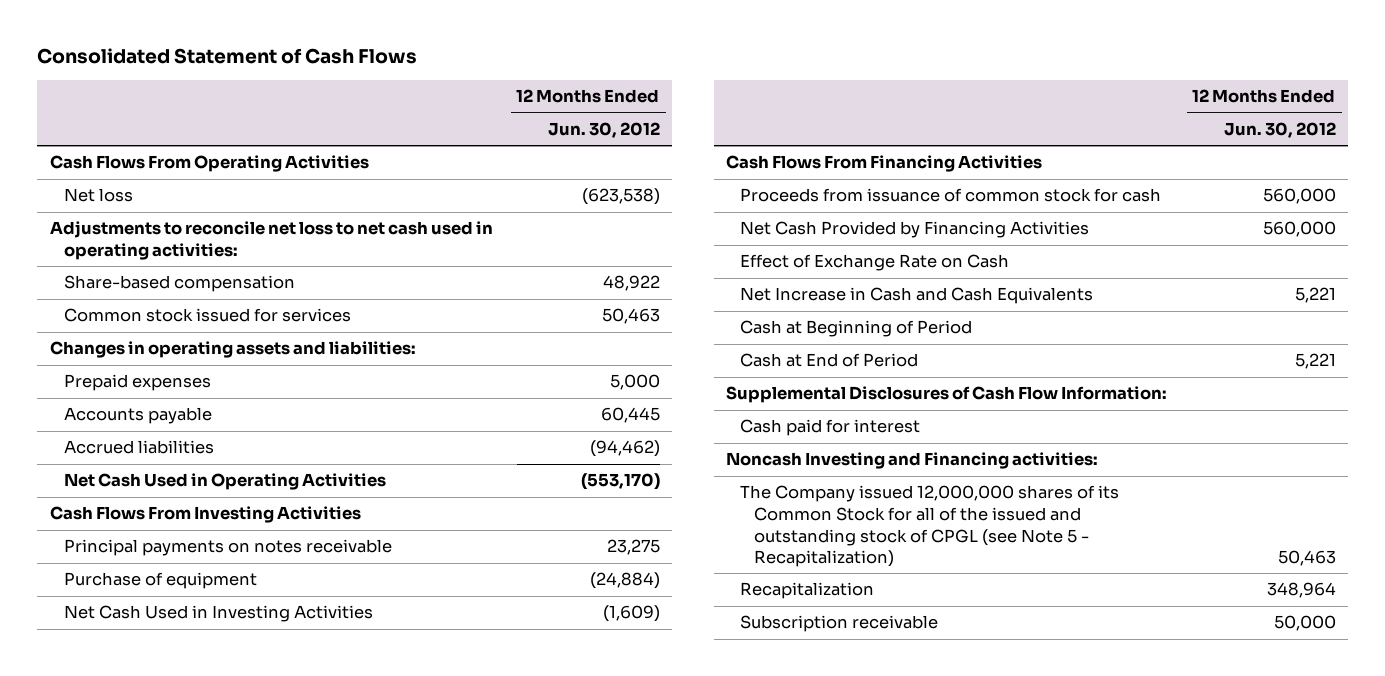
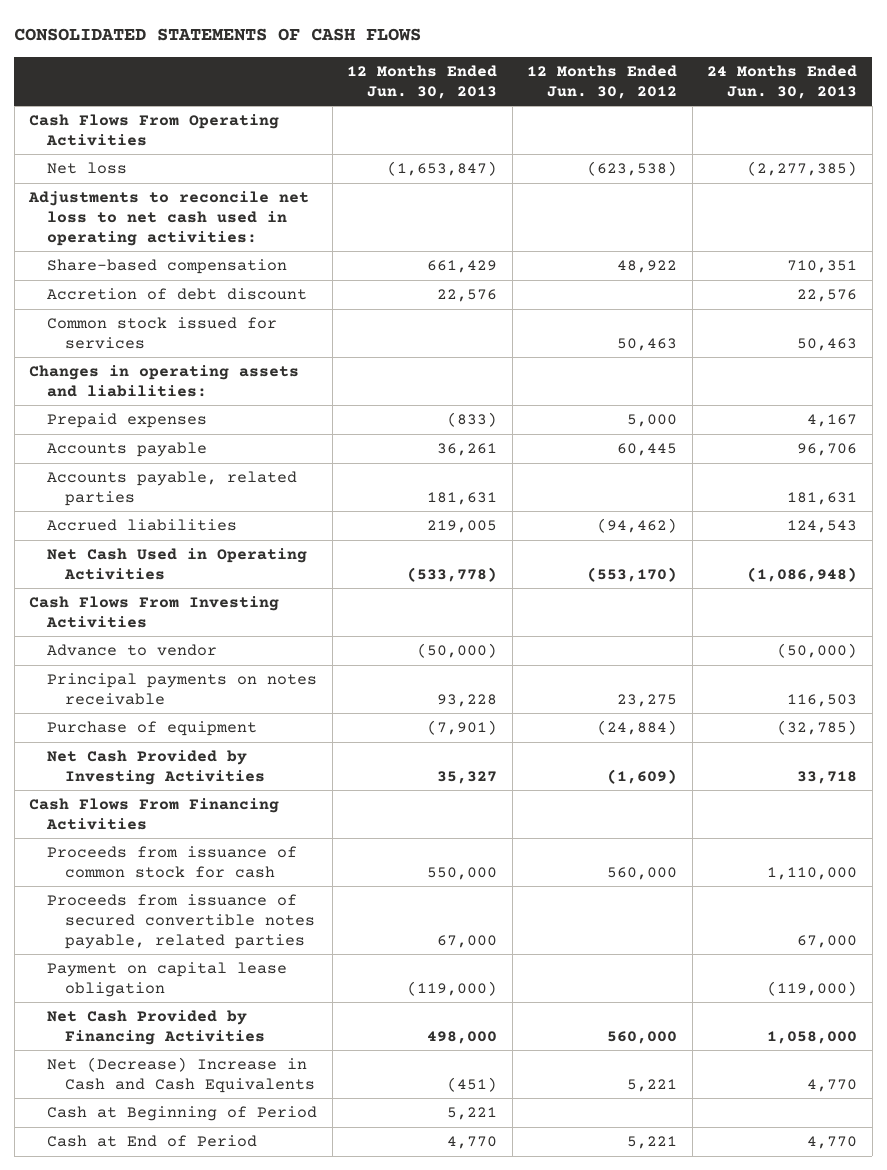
[37,48,418,65] Consolidated Statement of Cash Flows -> [14,28,422,42] CONSOLIDATED STATEMENTS OF CASH FLOWS
none -> [347,65,498,99] 12 Months Ended Jun. 30, 2013
none -> [707,65,858,99] 24 Months Ended Jun. 30, 2013
none -> [47,288,308,301] Accretion of debt discount
none -> [47,471,298,506] Accounts payable, related parties
none -> [47,644,218,657] Advance to vendor
[63,605,373,623] Net Cash Used in Investing Activities -> [47,750,266,785] Net Cash Provided by Investing Activities
none -> [47,894,316,949] Proceeds from issuance of secured convertible notes payable, related parties
none -> [47,962,288,997] Payment on capital lease obligation
[739,254,1009,272] Effect of Exchange Rate on Cash -> none
[739,287,1093,305] Net Increase in Cash and Cash Equivalents -> [47,1057,316,1093] Net (Decrease) Increase in Cash and Cash Equivalents
[725,386,1167,404] Supplemental Disclosures of Cash Flow Information: -> none
[739,419,920,437] Cash paid for interest -> none
[725,452,1098,470] Noncash Investing and Financing activities: -> none
[739,485,1119,568] The Company issued 12,000,000 shares of its Common Stock for all of the issued and outstanding stock of CPGL (see Note 5 - Recapitalization) -> none
[739,582,874,600] Recapitalization -> none
[739,615,938,633] Subscription receivable -> none

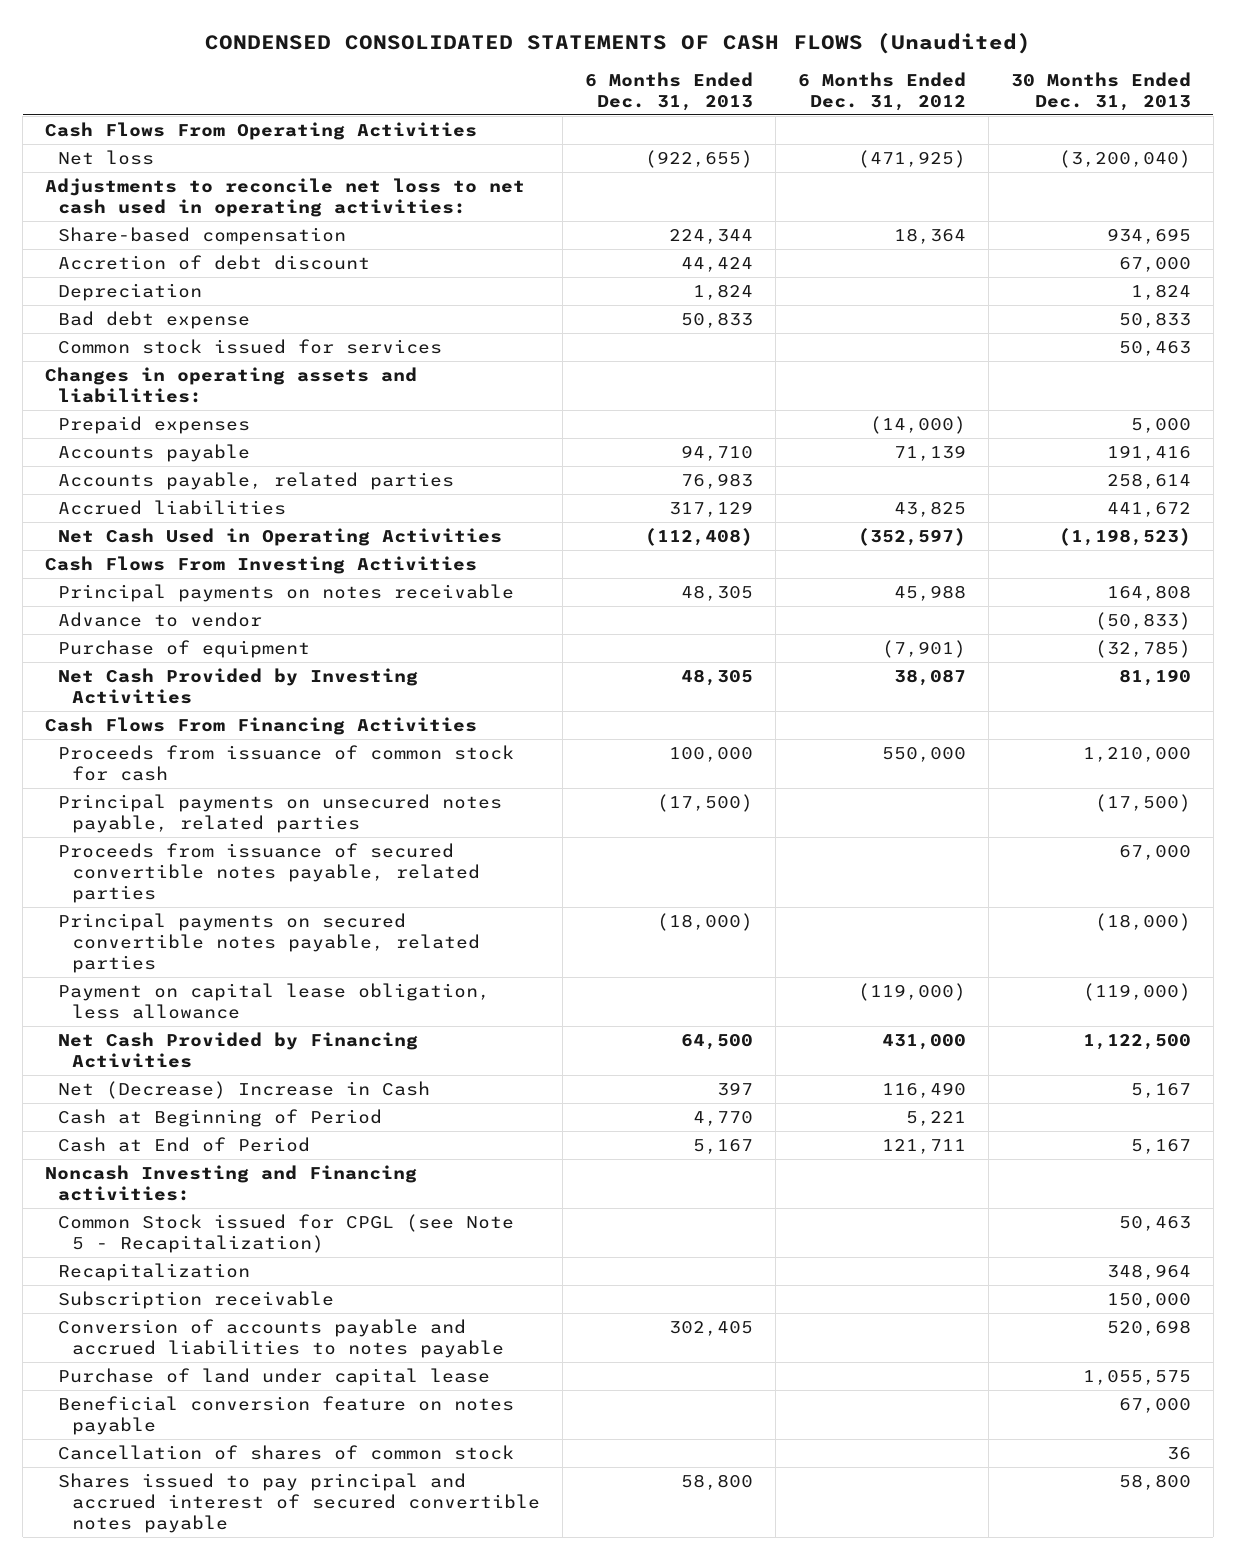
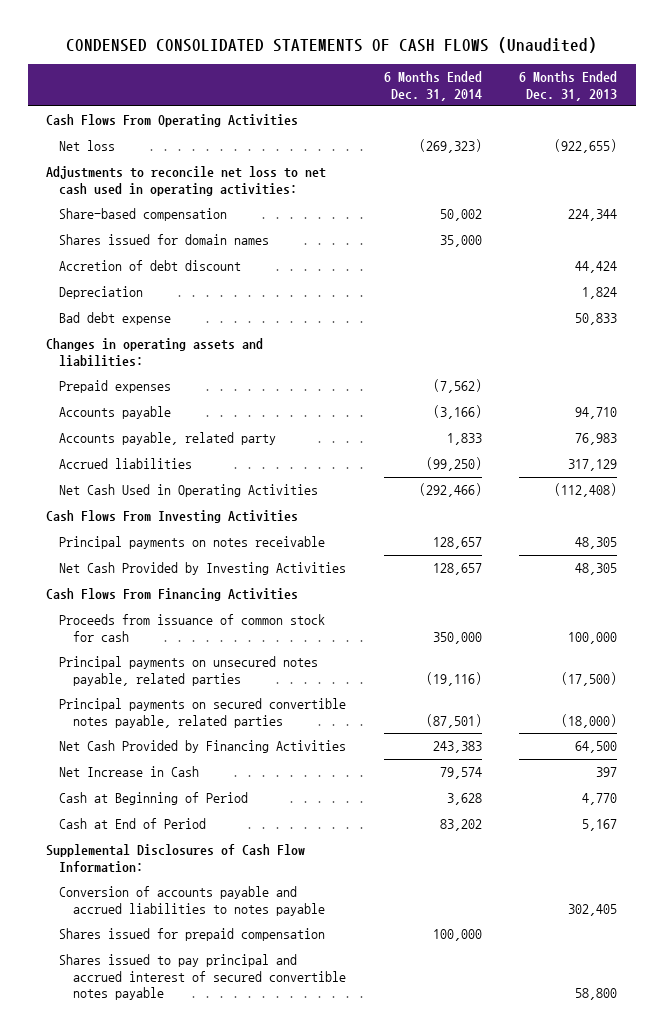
[797,71,966,111] 6 Months Ended Dec. 31, 2012 -> none
[1010,71,1191,111] 30 Months Ended Dec. 31, 2013 -> none
none -> [383,71,482,101] 6 Months Ended Dec. 31, 2014
none -> [59,234,270,246] Shares issued for domain names
[58,338,443,354] Common stock issued for services -> none
[58,471,455,490] Accounts payable, related parties -> [59,432,277,446] Accounts payable, related party
[58,611,263,627] Advance to vendor -> none
[58,639,311,658] Purchase of equipment -> none
[58,842,480,903] Proceeds from issuance of secured convertible notes payable, related parties -> none
[58,982,491,1019] Payment on capital lease obligation, less allowance -> none
[58,1080,431,1099] Net (Decrease) Increase in Cash -> [59,766,200,778] Net Increase in Cash
[45,1164,418,1201] Noncash Investing and Financing activities: -> none
[58,1213,515,1253] Common Stock issued for CPGL (see Note 5 - Recapitalization) -> none
[58,1262,251,1281] Recapitalization -> none
[58,1290,335,1309] Subscription receivable -> none
none -> [46,844,306,873] Supplemental Disclosures of Cash Flow Information:
[58,1367,491,1386] Purchase of land under capital lease -> none
[58,1395,515,1435] Beneficial conversion feature on notes payable -> none
[58,1444,515,1460] Cancellation of shares of common stock -> none
none -> [59,928,326,942] Shares issued for prepaid compensation

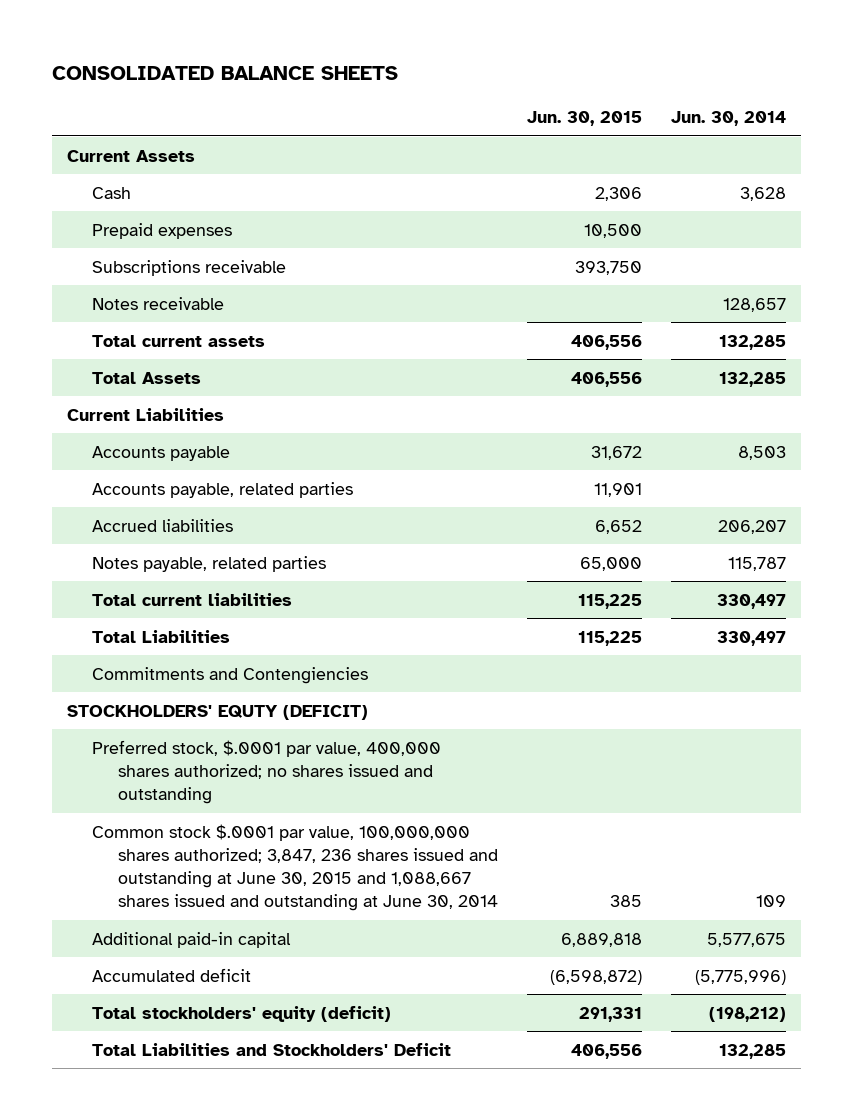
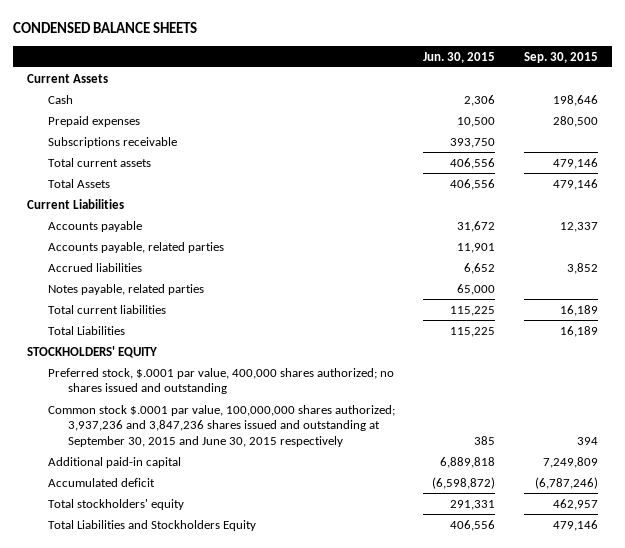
[52,66,399,81] CONSOLIDATED BALANCE SHEETS -> [13,22,198,34] CONDENSED BALANCE SHEETS
[671,111,787,127] Jun. 30, 2014 -> none
none -> [523,51,598,63] Sep. 30, 2015
[92,296,225,310] Notes receivable -> none
[92,666,369,684] Commitments and Contengiencies -> none
[66,704,368,720] STOCKHOLDERS' EQUTY (DEFICIT) -> [27,345,158,358] STOCKHOLDERS' EQUITY
[92,823,498,912] Common stock $.0001 par value, 100,000,000 shares authorized; 3,847, 236 shares issued and outstanding at June 30, 2015 and 1,088,667 shares issued and outstanding at June 30, 2014 -> [47,404,395,448] Common stock $.0001 par value, 100,000,000 shares authorized; 3,937,236 and 3,847,236 shares issued and outstanding at September 30, 2015 and June 30, 2015 respectively
[92,1005,392,1022] Total stockholders' equity (deficit) -> [47,498,184,510] Total stockholders' equity
[92,1042,452,1056] Total Liabilities and Stockholders' Deficit -> [47,519,256,531] Total Liabilities and Stockholders Equity

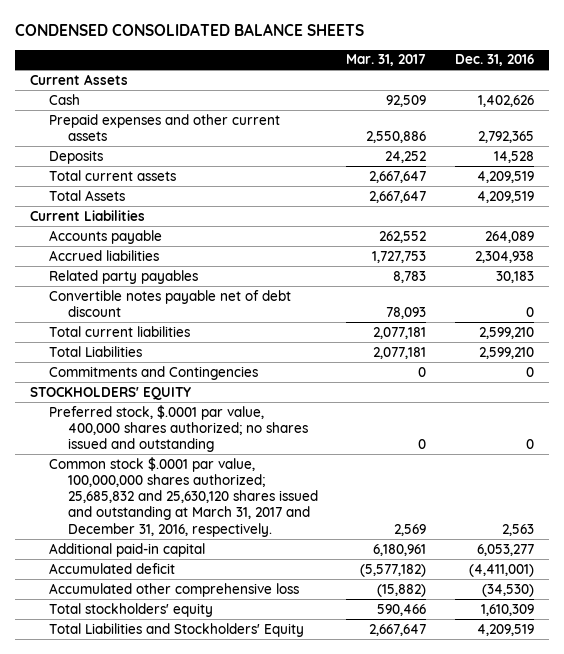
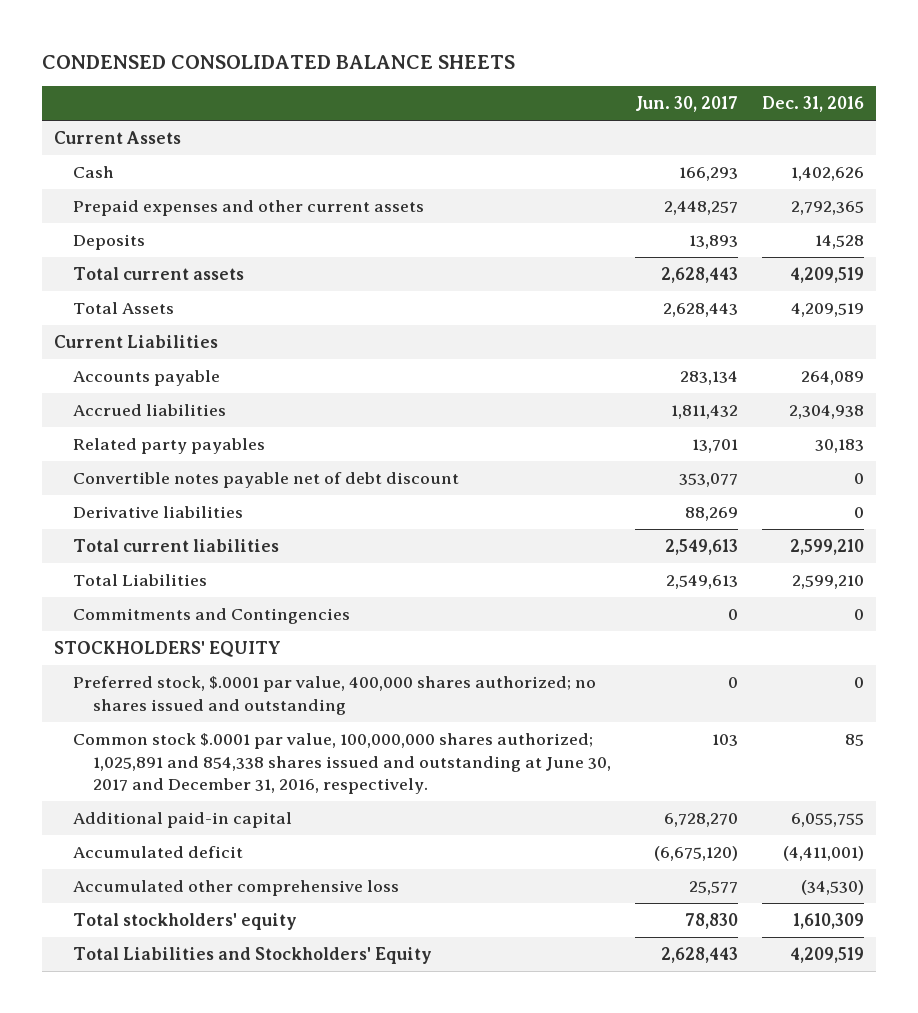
[346,54,427,67] Mar. 31, 2017 -> none
none -> [634,96,738,113] Jun. 30, 2017
none -> [73,506,244,519] Derivative liabilities
[48,456,318,537] Common stock $.0001 par value, 100,000,000 shares authorized; 25,685,832 and 25,630,120 shares issued and outstanding at March 31, 2017 and December 31, 2016, respectively. -> [73,733,611,794] Common stock $.0001 par value, 100,000,000 shares authorized; 1,025,891 and 854,338 shares issued and outstanding at June 30, 2017 and December 31, 2016, respectively.
[502,523,535,536] 2,563 -> [844,734,864,747] 85
[477,543,535,556] 6,053,277 -> [790,813,864,828] 6,055,755

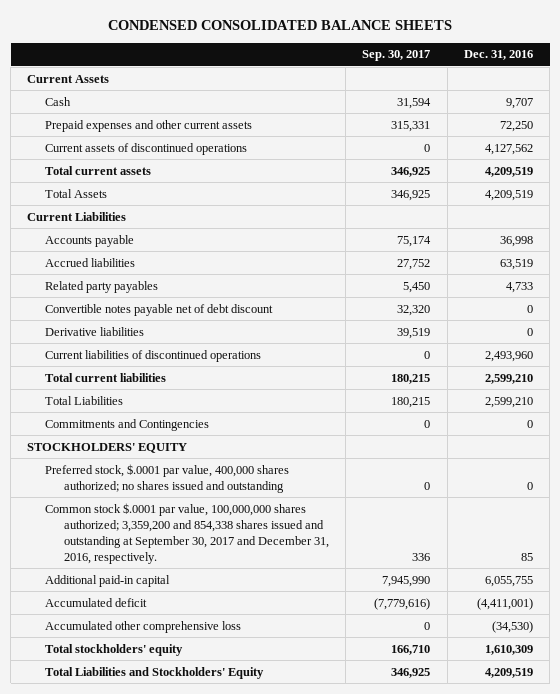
[634,96,738,113] Jun. 30, 2017 -> none
none -> [362,50,431,62] Sep. 30, 2017
[73,234,146,251] Deposits -> none
[790,167,864,182] 1,402,626 -> [505,97,533,109] 9,707
[790,201,864,216] 2,792,365 -> [499,120,533,132] 72,250
none -> [45,142,248,155] Current assets of discontinued operations
[800,371,864,386] 264,089 -> [499,235,533,247] 36,998
[788,405,864,420] 2,304,938 -> [499,258,533,270] 63,519
[814,439,864,454] 30,183 -> [505,281,533,293] 4,733
none -> [45,349,262,362] Current liabilities of discontinued operations
[73,733,611,794] Common stock $.0001 par value, 100,000,000 shares authorized; 1,025,891 and 854,338 shares issued and outstanding at June 30, 2017 and December 31, 2016, respectively. -> [45,502,329,564] Common stock $.0001 par value, 100,000,000 shares authorized; 3,359,200 and 854,338 shares issued and outstanding at September 30, 2017 and December 31, 2016, respectively.

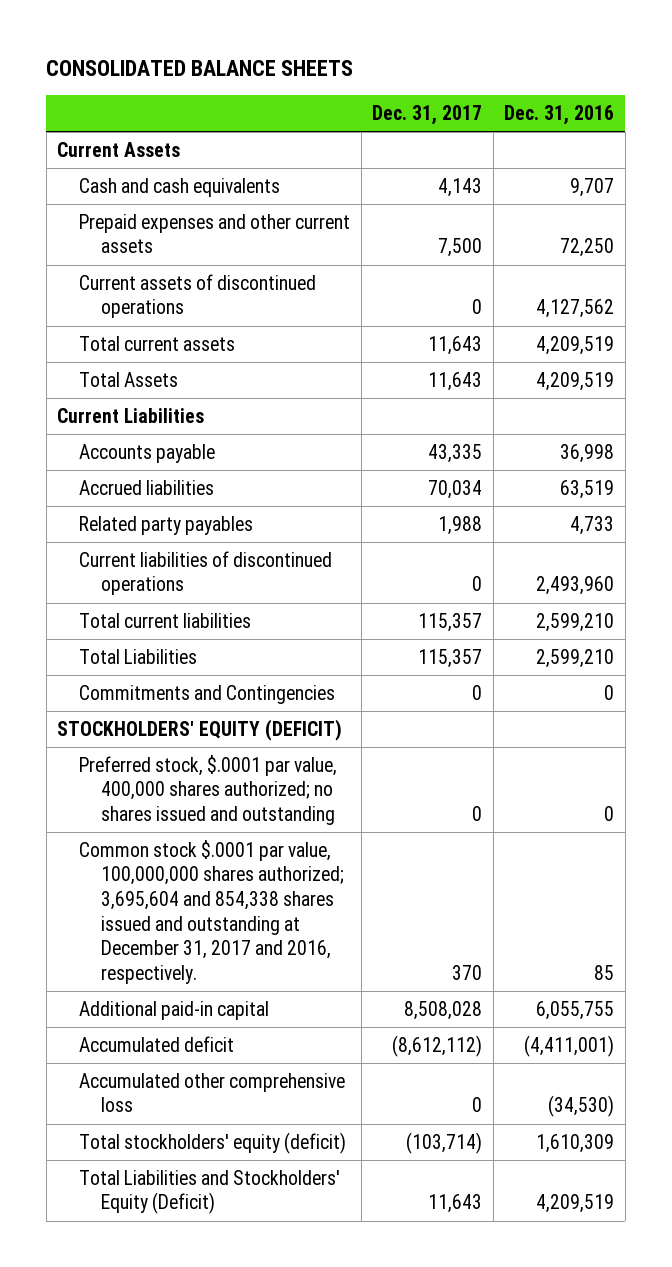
[108,20,453,31] CONDENSED CONSOLIDATED BALANCE SHEETS -> [46,59,354,76] CONSOLIDATED BALANCE SHEETS
[362,50,431,62] Sep. 30, 2017 -> none
none -> [372,105,483,126] Dec. 31, 2017
[45,96,72,106] Cash -> [79,177,281,197] Cash and cash equivalents
[45,303,274,316] Convertible notes payable net of debt discount -> none
[45,326,145,336] Derivative liabilities -> none
[27,442,188,453] STOCKHOLDERS' EQUITY -> [57,718,343,741] STOCKHOLDERS' EQUITY (DEFICIT)
[45,502,329,564] Common stock $.0001 par value, 100,000,000 shares authorized; 3,359,200 and 854,338 shares issued and outstanding at September 30, 2017 and December 31, 2016, respectively. -> [79,839,345,984] Common stock $.0001 par value, 100,000,000 shares authorized; 3,695,604 and 854,338 shares issued and outstanding at December 31, 2017 and 2016, respectively.
[45,643,184,656] Total stockholders' equity -> [79,1131,347,1154] Total stockholders' equity (deficit)
[45,666,265,679] Total Liabilities and Stockholders' Equity -> [79,1169,341,1215] Total Liabilities and Stockholders' Equity (Deficit)

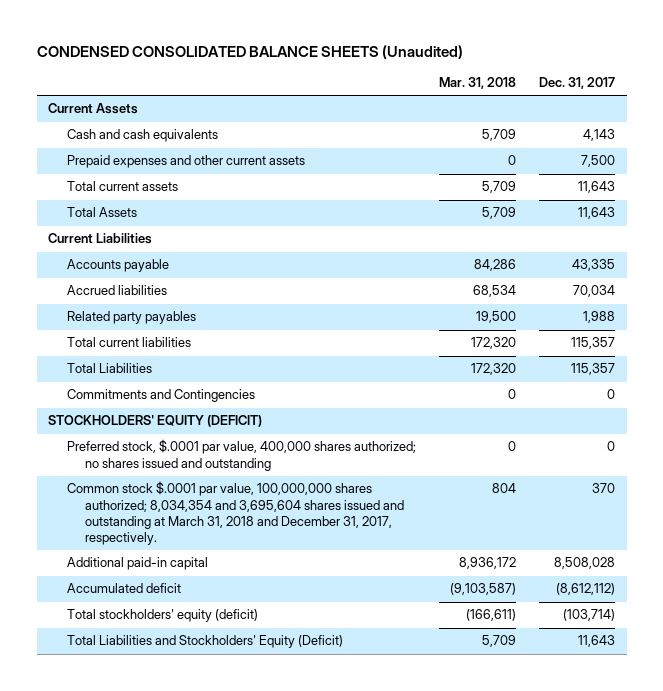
[46,59,354,76] CONSOLIDATED BALANCE SHEETS -> [36,44,463,59] CONDENSED CONSOLIDATED BALANCE SHEETS (Unaudited)
[504,105,615,126] Dec. 31, 2016 -> none
none -> [438,77,516,90] Mar. 31, 2018
[79,273,317,319] Current assets of discontinued operations -> none
[79,550,333,596] Current liabilities of discontinued operations -> none
[79,839,345,984] Common stock $.0001 par value, 100,000,000 shares authorized; 3,695,604 and 854,338 shares issued and outstanding at December 31, 2017 and 2016, respectively. -> [66,481,405,546] Common stock $.0001 par value, 100,000,000 shares authorized; 8,034,354 and 3,695,604 shares issued and outstanding at March 31, 2018 and December 31, 2017, respectively.
[79,1072,346,1113] Accumulated other comprehensive loss -> none

